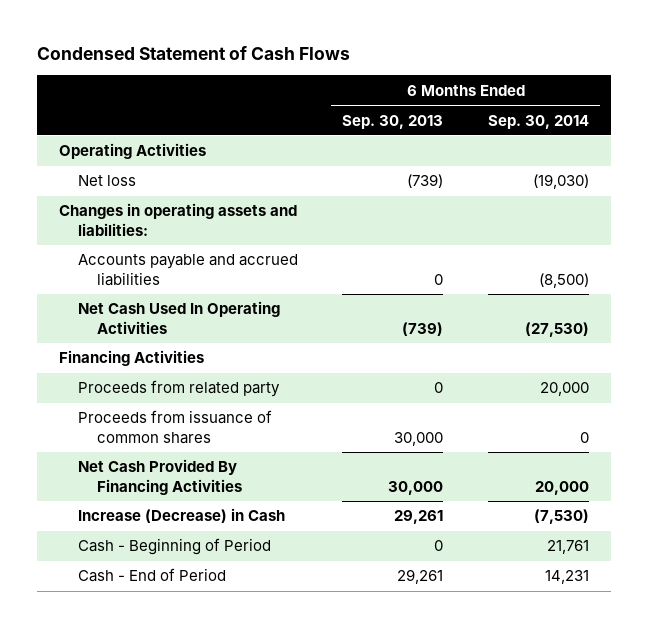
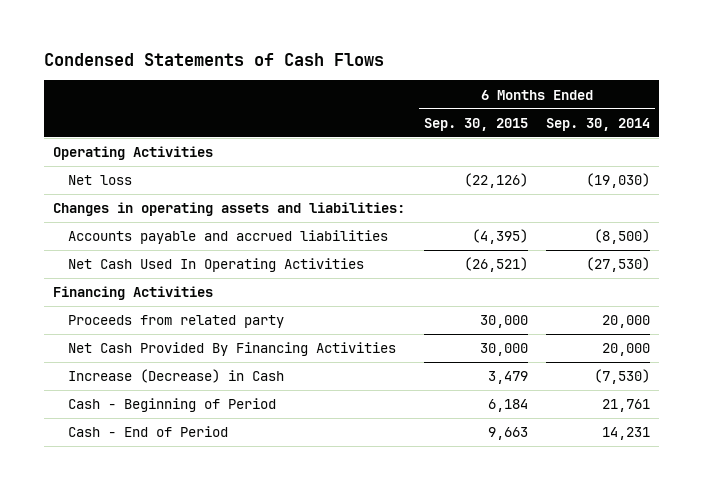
[36,46,350,61] Condensed Statement of Cash Flows -> [44,53,385,67] Condensed Statements of Cash Flows
[342,114,444,129] Sep. 30, 2013 -> none
none -> [423,117,528,131] Sep. 30, 2015
[77,410,272,445] Proceeds from issuance of common shares -> none

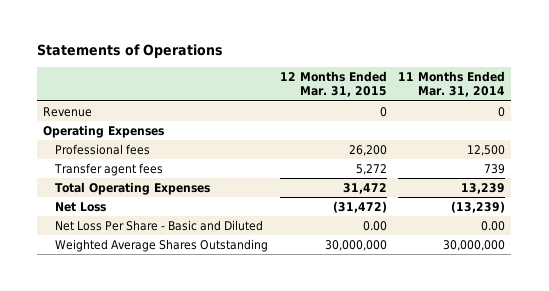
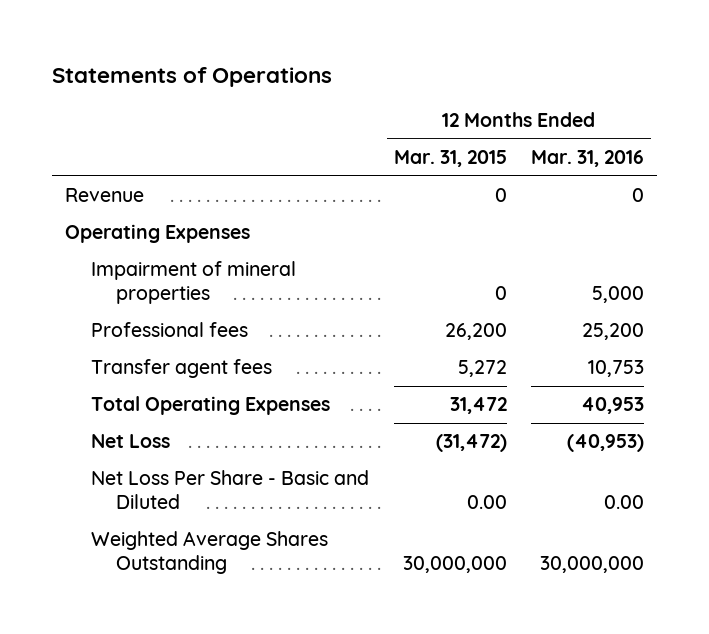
[398,70,506,98] 11 Months Ended Mar. 31, 2014 -> none
none -> [531,150,645,168] Mar. 31, 2016
none -> [90,261,296,305] Impairment of mineral properties

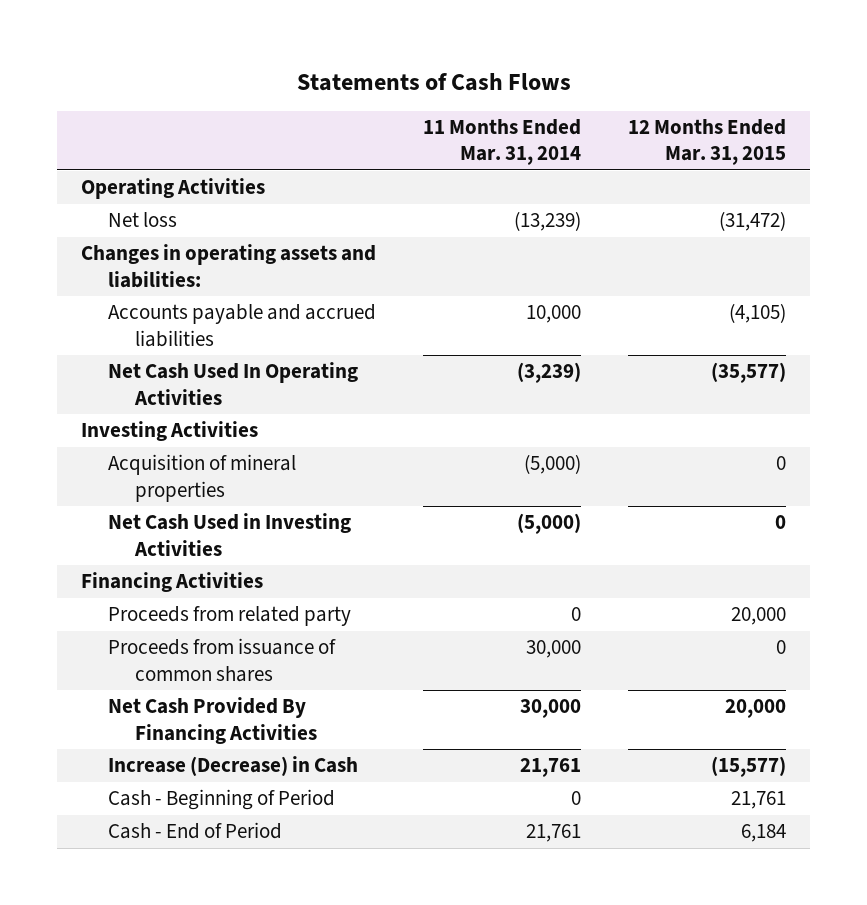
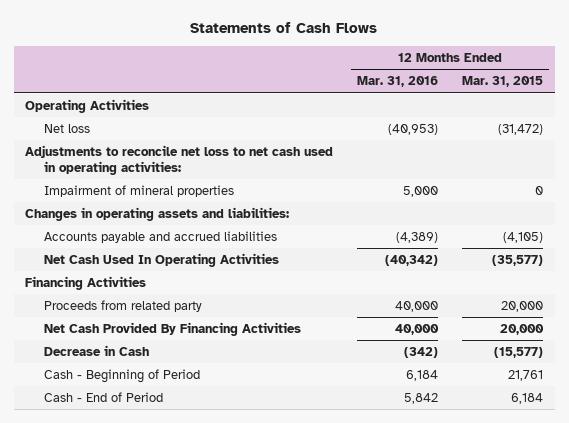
[423,119,582,166] 11 Months Ended Mar. 31, 2014 -> none
none -> [357,76,439,88] Mar. 31, 2016
none -> [25,145,334,175] Adjustments to reconcile net loss to net cash used in operating activities:
none -> [43,185,234,198] Impairment of mineral properties
[80,421,258,442] Investing Activities -> none
[107,454,296,502] Acquisition of mineral properties -> none
[107,513,351,556] Net Cash Used in Investing Activities -> none
[107,638,336,682] Proceeds from issuance of common shares -> none
[107,756,358,777] Increase (Decrease) in Cash -> [43,345,149,357] Decrease in Cash

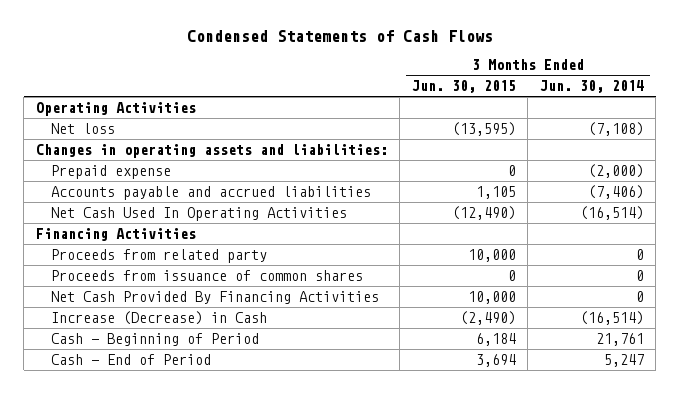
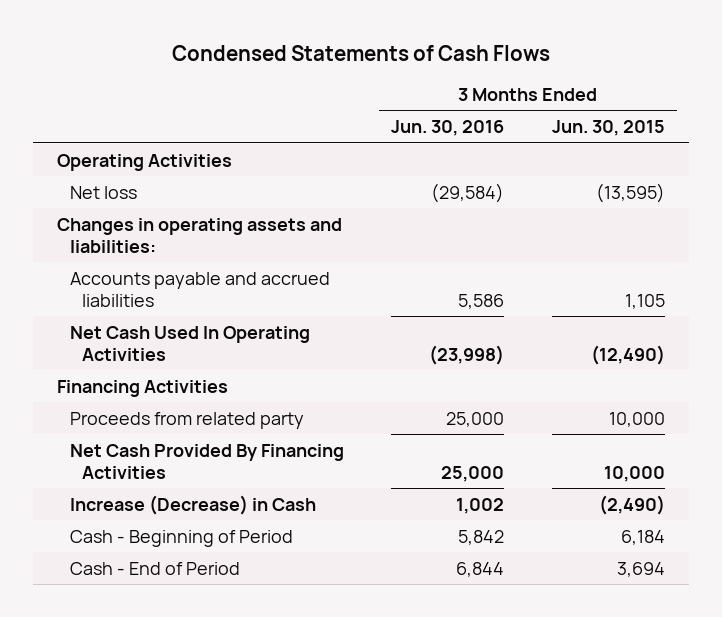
[539,80,644,94] Jun. 30, 2014 -> none
none -> [391,120,505,137] Jun. 30, 2016
[50,165,171,180] Prepaid expense -> none
[50,270,363,282] Proceeds from issuance of common shares -> none

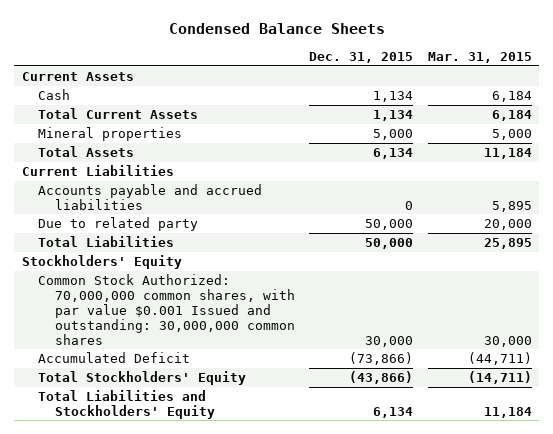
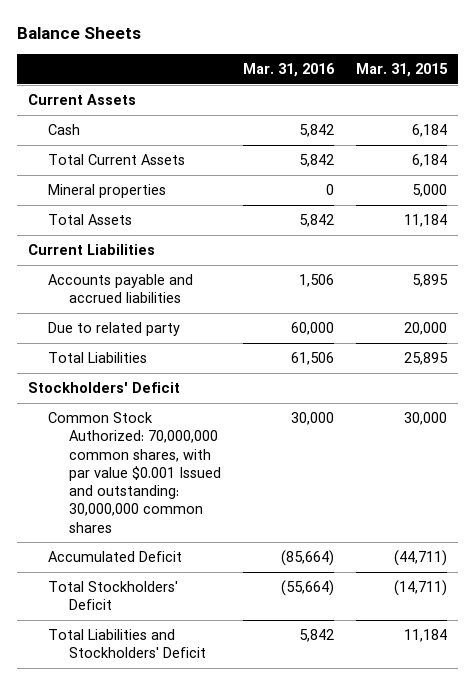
[168,23,385,35] Condensed Balance Sheets -> [16,27,141,40] Balance Sheets
[309,52,414,64] Dec. 31, 2015 -> none
none -> [243,63,336,78] Mar. 31, 2016
[21,254,182,269] Stockholders' Equity -> [27,382,180,394] Stockholders' Deficit
[38,370,247,385] Total Stockholders' Equity -> [48,581,179,611] Total Stockholders' Deficit
[38,389,215,419] Total Liabilities and Stockholders' Equity -> [48,629,207,659] Total Liabilities and Stockholders' Deficit

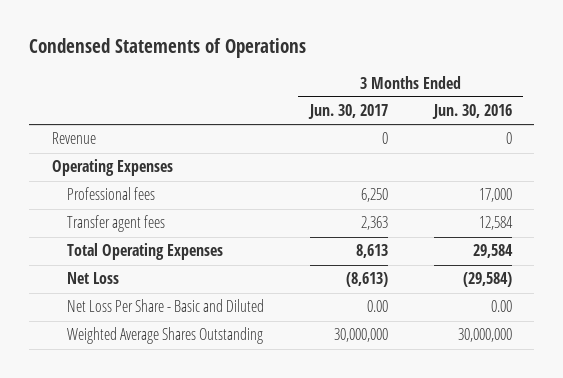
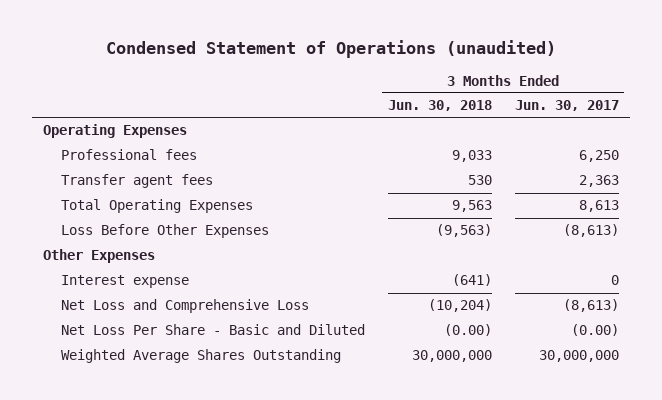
[28,38,306,59] Condensed Statements of Operations -> [106,40,557,59] Condensed Statement of Operations (unaudited)
[431,104,512,120] Jun. 30, 2016 -> none
none -> [387,100,492,112] Jun. 30, 2018
[51,132,96,145] Revenue -> none
none -> [60,224,269,239] Loss Before Other Expenses
none -> [43,249,156,264] Other Expenses
none -> [60,275,189,289] Interest expense
[66,272,119,285] Net Loss -> [60,299,309,314] Net Loss and Comprehensive Loss
[366,300,388,313] 0.00 -> [570,324,619,337] (0.00)

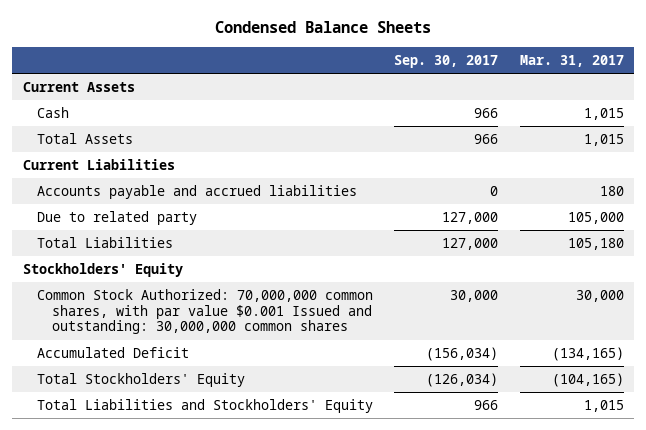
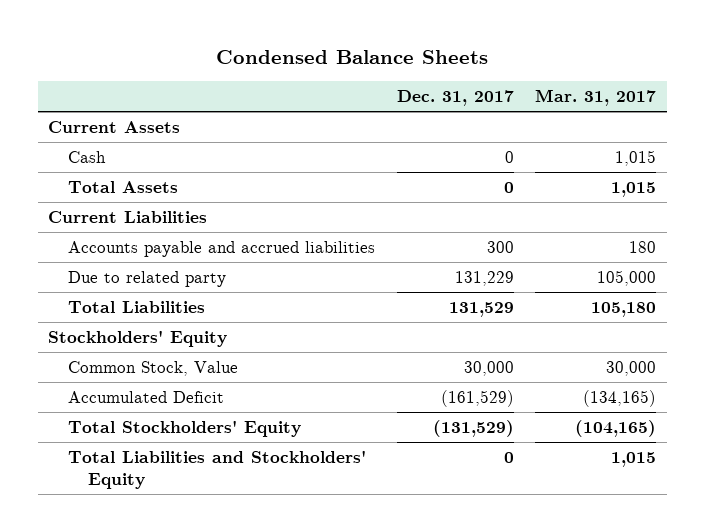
[394,55,499,69] Sep. 30, 2017 -> none
none -> [396,90,514,107] Dec. 31, 2017
[37,289,374,335] Common Stock Authorized: 70,000,000 common shares, with par value $0.001 Issued and outstanding: 30,000,000 common shares -> [68,360,239,376] Common Stock, Value

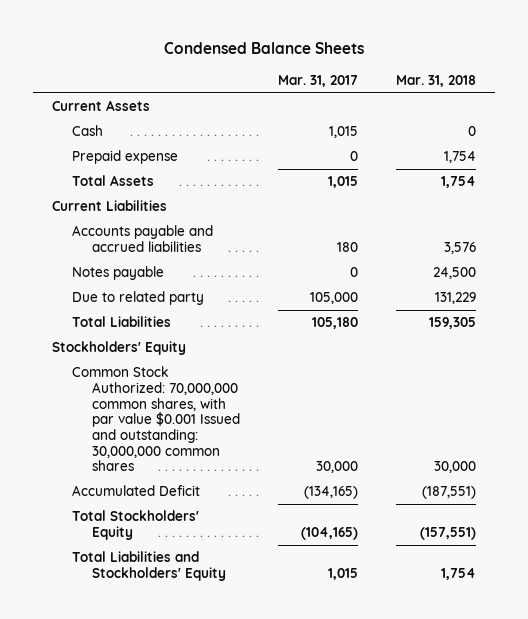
[396,90,514,107] Dec. 31, 2017 -> none
none -> [395,74,476,87] Mar. 31, 2018
none -> [72,150,179,165] Prepaid expense
none -> [72,266,165,281] Notes payable
[68,360,239,376] Common Stock, Value -> [72,366,241,472] Common Stock Authorized: 70,000,000 common shares, with par value $0.001 Issued and outstanding: 30,000,000 common shares

